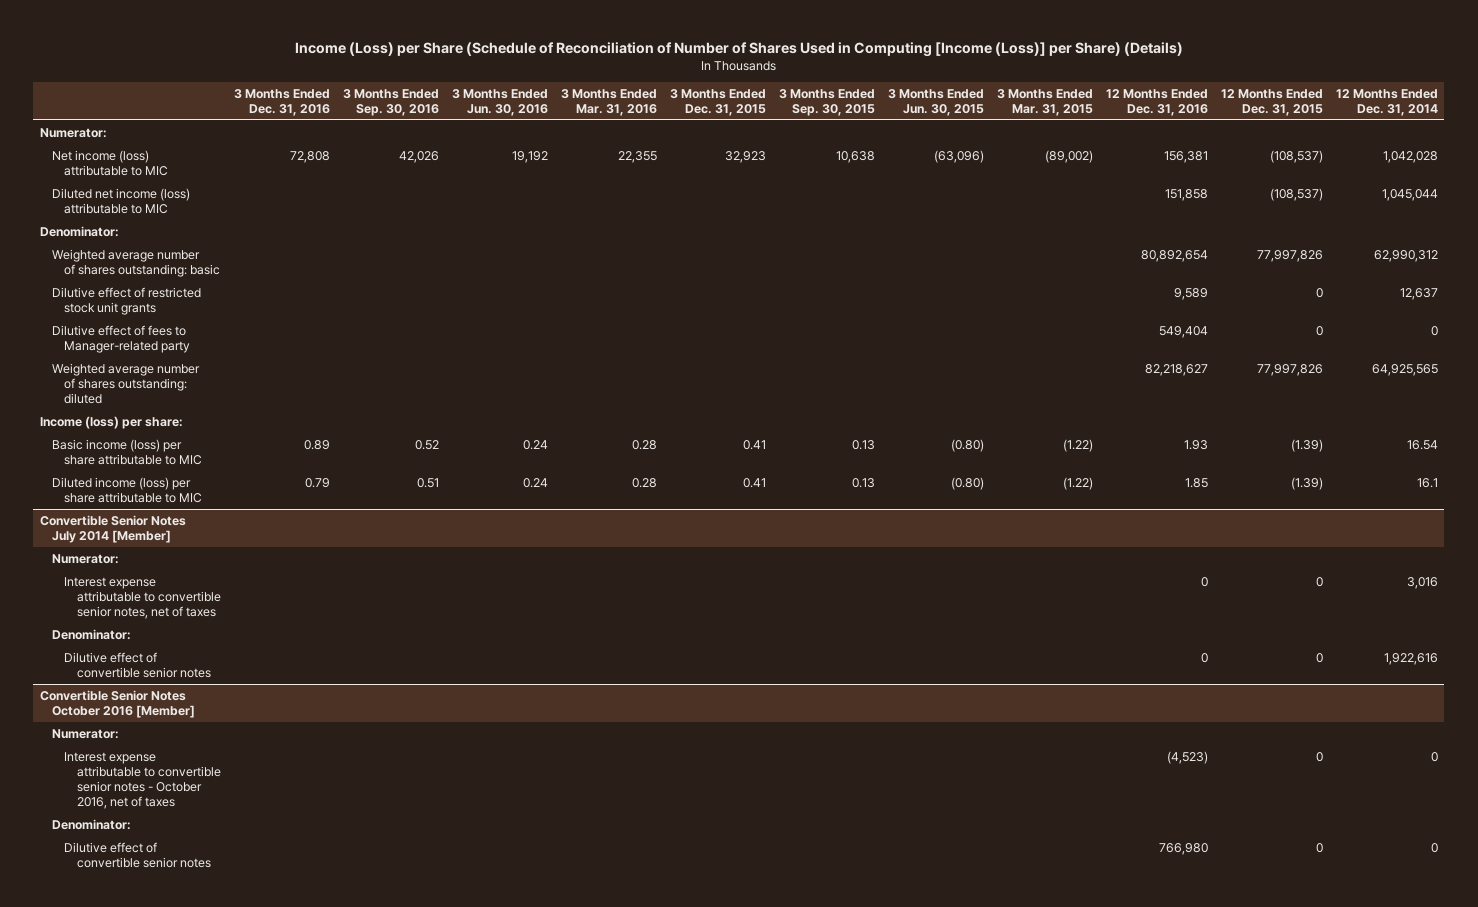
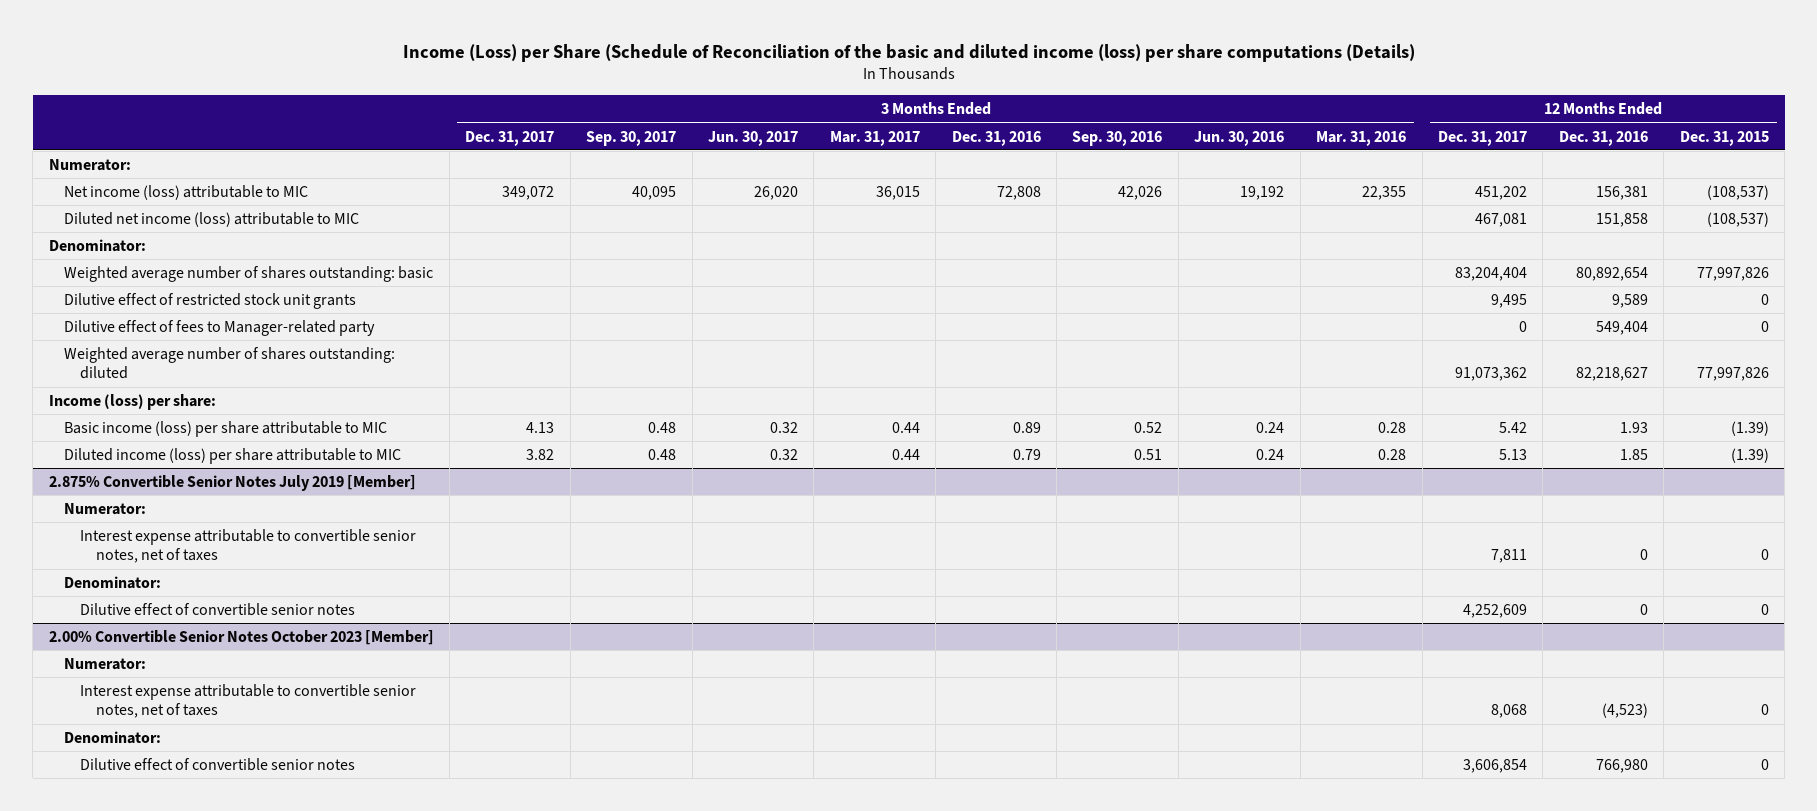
[294,41,1183,57] Income (Loss) per Share (Schedule of Reconciliation of Number of Shares Used in Computing [Income (Loss)] per Share) (Details) -> [402,43,1415,62] Income (Loss) per Share (Schedule of Reconciliation of the basic and diluted income (loss) per share computations (Details)
[669,89,766,117] 3 Months Ended Dec. 31, 2015 -> none
[778,89,875,117] 3 Months Ended Sep. 30, 2015 -> none
[887,89,984,117] 3 Months Ended Jun. 30, 2015 -> none
[996,89,1093,117] 3 Months Ended Mar. 31, 2015 -> none
[1335,89,1438,117] 12 Months Ended Dec. 31, 2014 -> none
none -> [465,130,555,146] Dec. 31, 2017
none -> [586,130,677,146] Sep. 30, 2017
none -> [708,130,799,146] Jun. 30, 2017
none -> [829,130,920,146] Mar. 31, 2017
none -> [1437,130,1527,146] Dec. 31, 2017
[39,514,186,543] Convertible Senior Notes July 2014 [Member] -> [48,474,416,491] 2.875% Convertible Senior Notes July 2019 [Member]
[39,689,195,718] Convertible Senior Notes October 2016 [Member] -> [48,629,434,645] 2.00% Convertible Senior Notes October 2023 [Member]
[64,751,221,809] Interest expense attributable to convertible senior notes - October 2016, net of taxes -> [80,683,417,719] Interest expense attributable to convertible senior notes, net of taxes

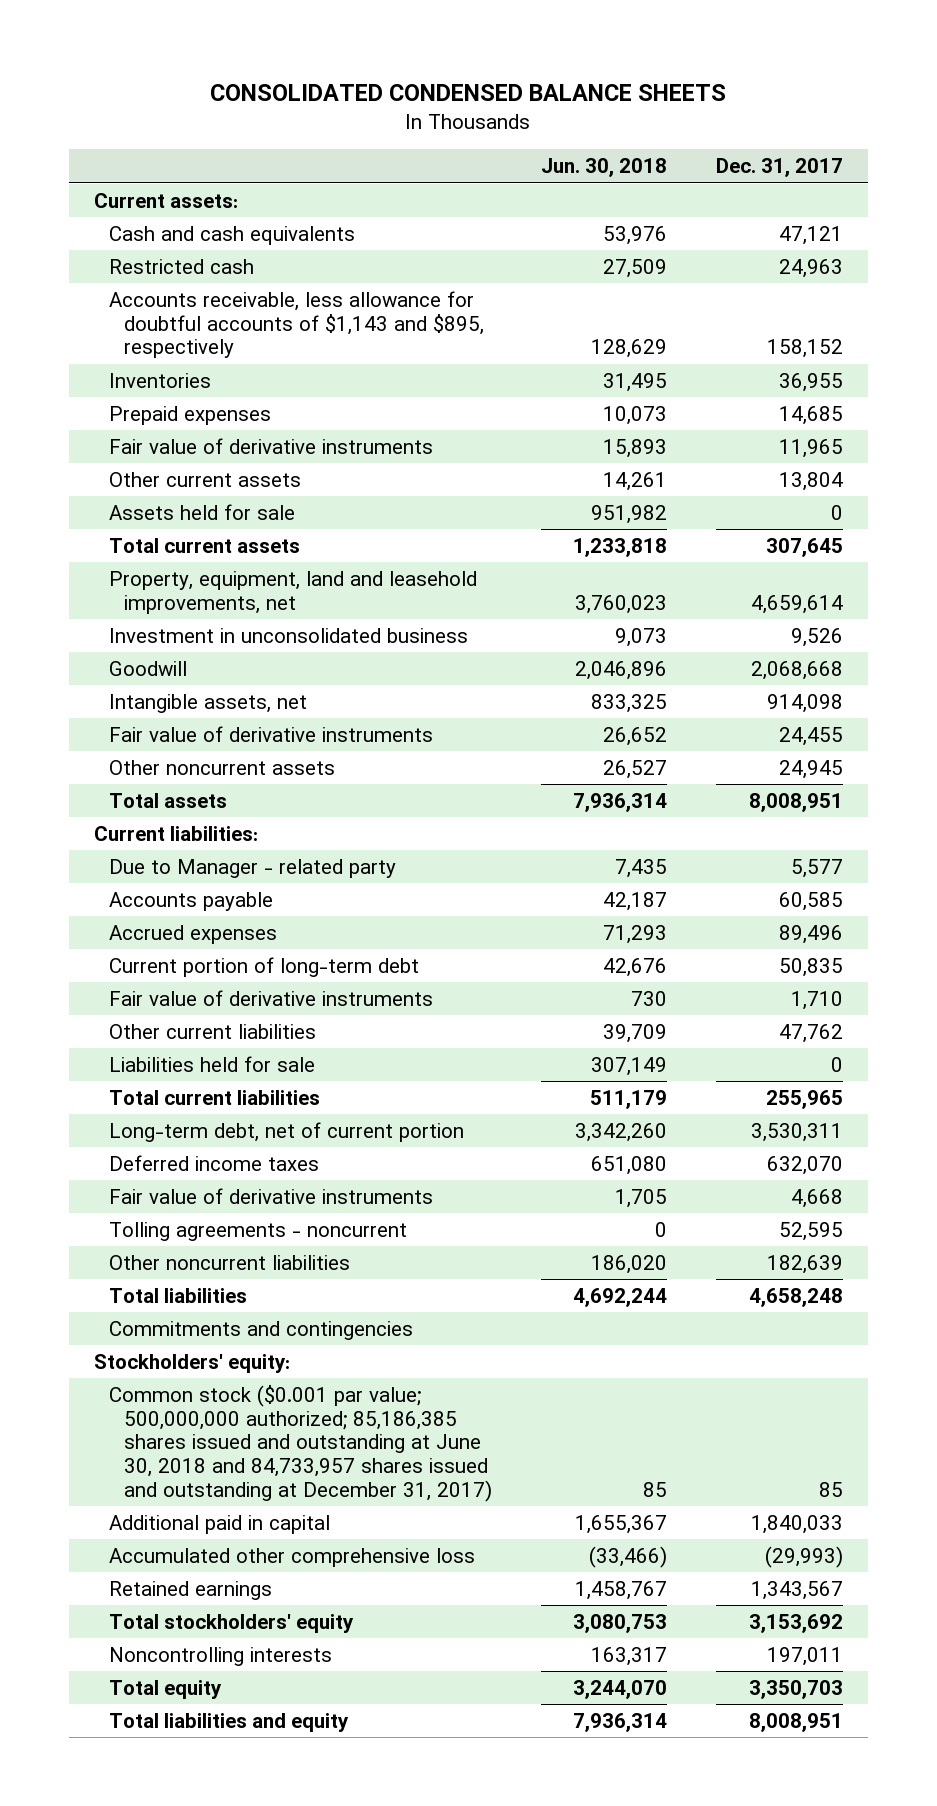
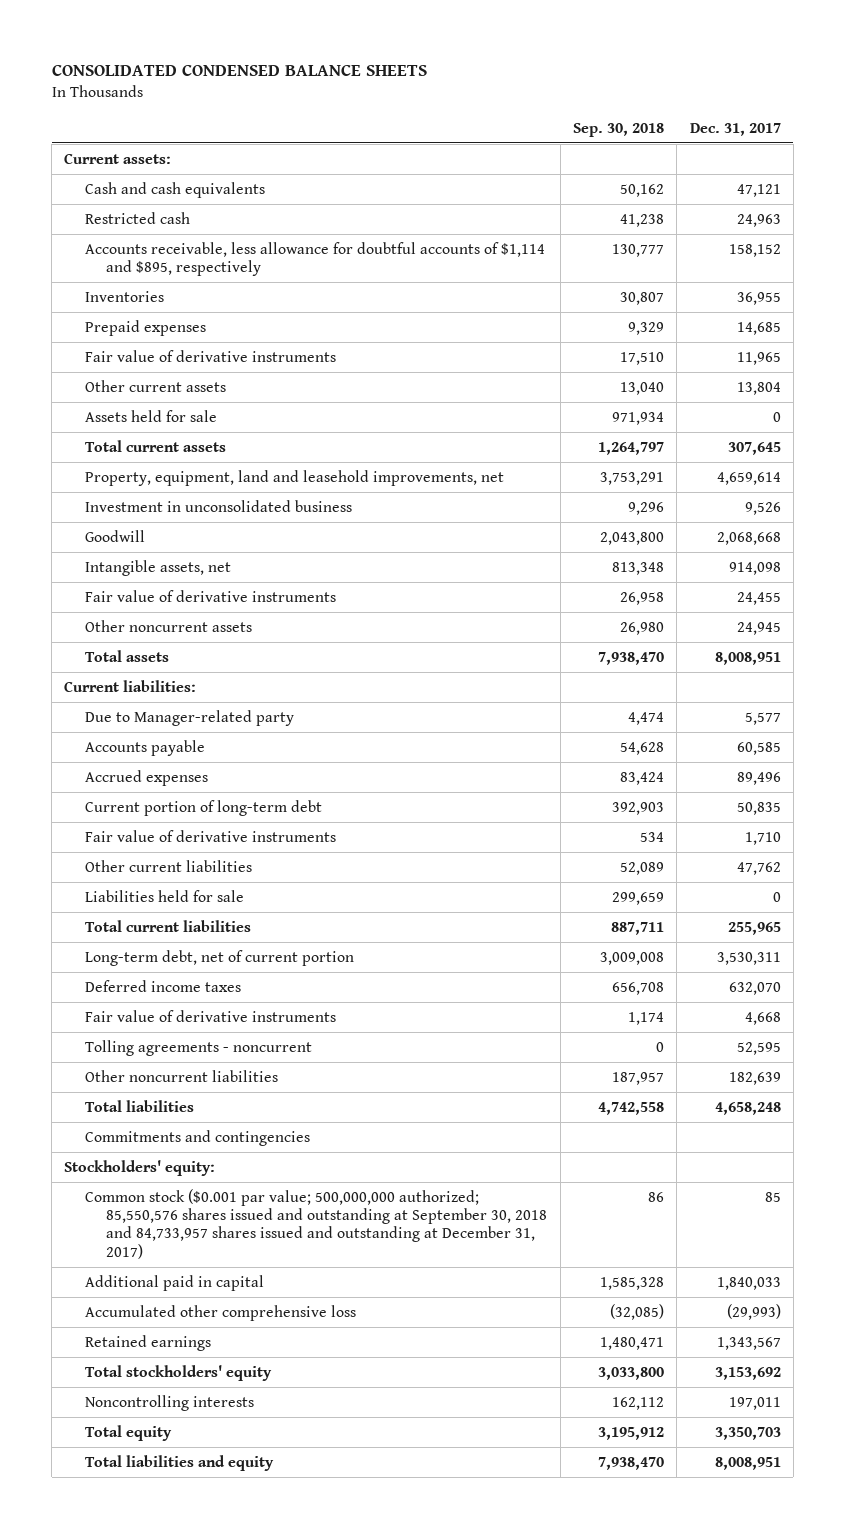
[541,158,668,178] Jun. 30, 2018 -> none
none -> [572,122,664,137] Sep. 30, 2018
[108,290,484,359] Accounts receivable, less allowance for doubtful accounts of $1,143 and $895, respectively -> [85,241,546,277] Accounts receivable, less allowance for doubtful accounts of $1,114 and $895, respectively
[108,858,396,878] Due to Manager - related party -> [85,709,295,726] Due to Manager-related party
[108,1384,492,1502] Common stock ($0.001 par value; 500,000,000 authorized; 85,186,385 shares issued and outstanding at June 30, 2018 and 84,733,957 shares issued and outstanding at December 31, 2017) -> [85,1188,548,1259] Common stock ($0.001 par value; 500,000,000 authorized; 85,550,576 shares issued and outstanding at September 30, 2018 and 84,733,957 shares issued and outstanding at December 31, 2017)

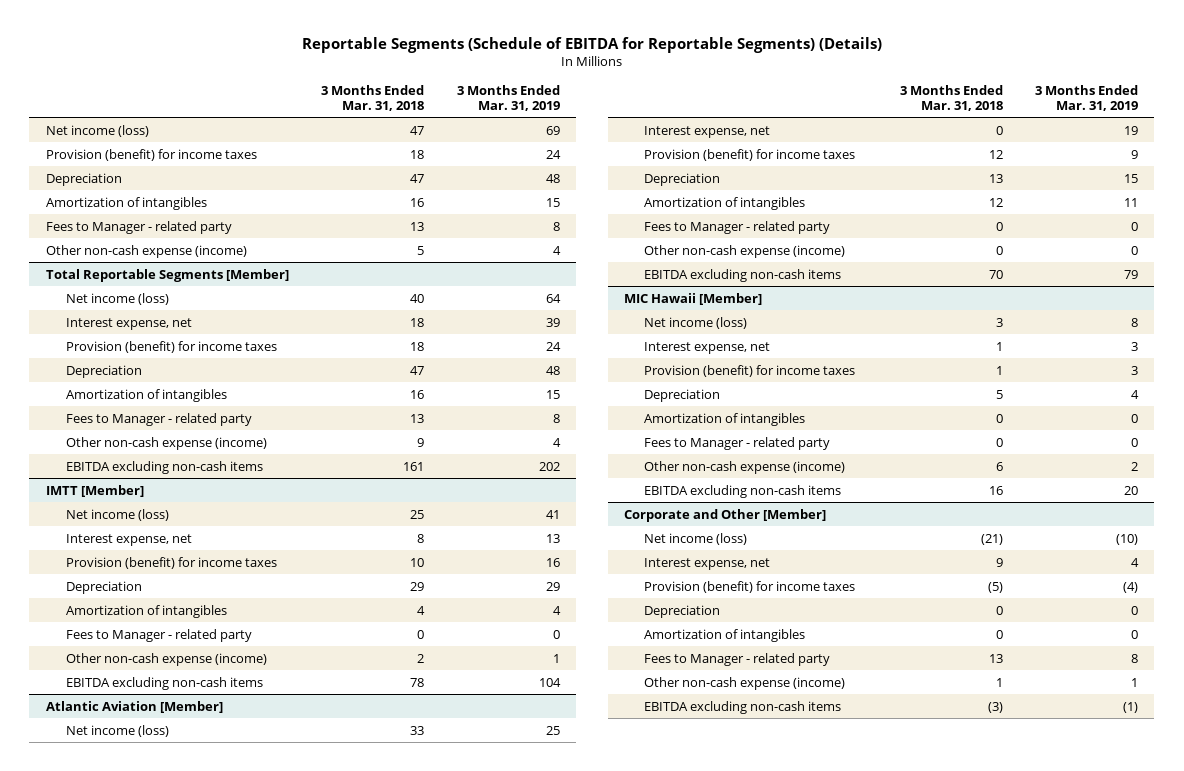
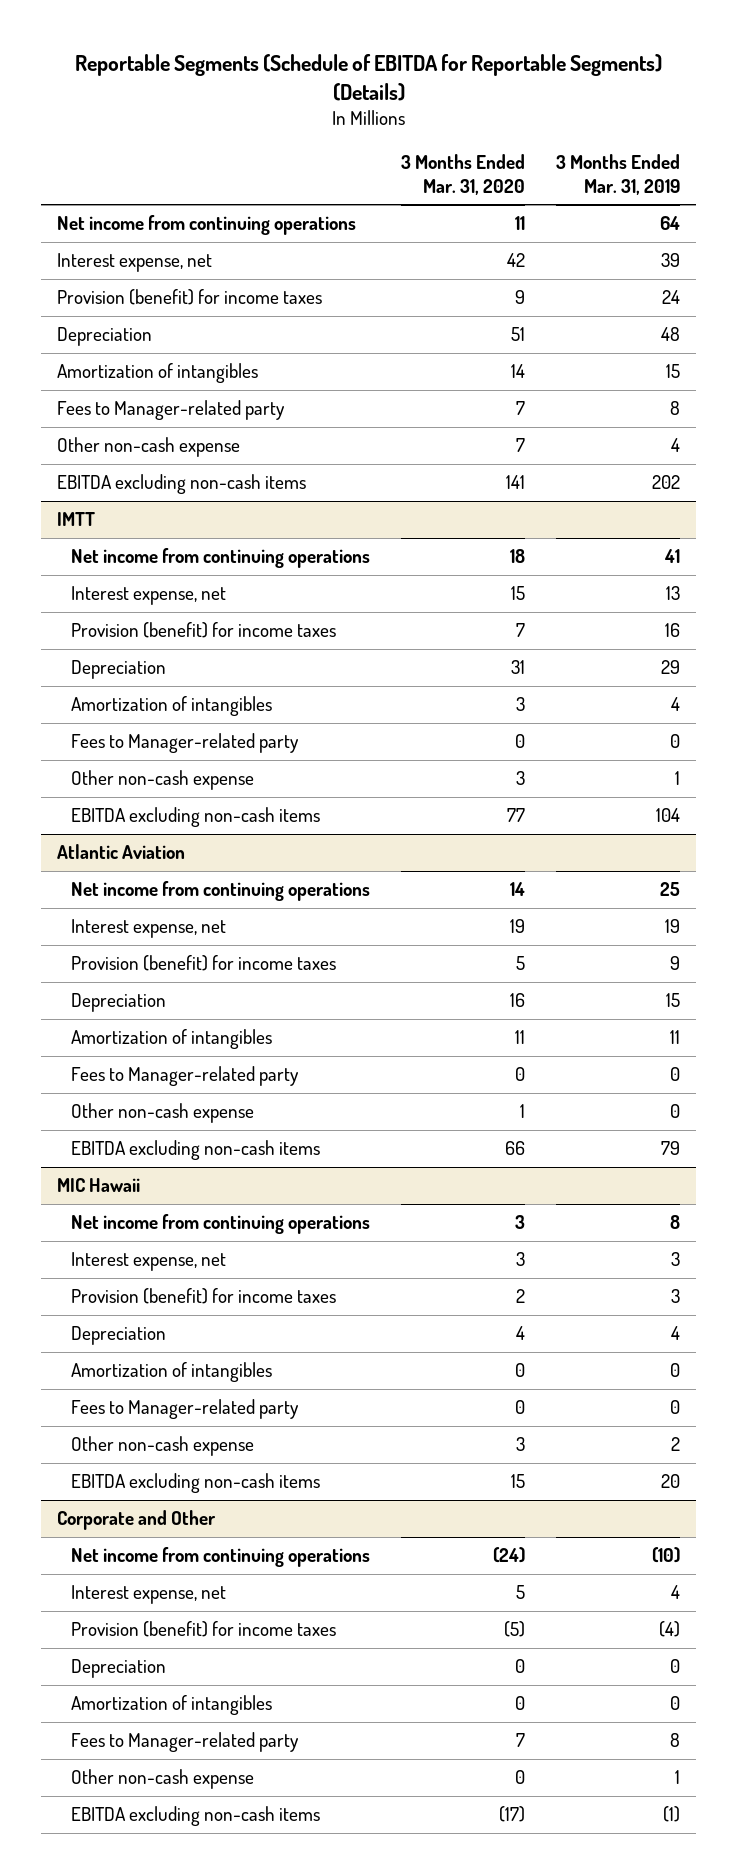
[321,84,425,111] 3 Months Ended Mar. 31, 2018 -> none
none -> [401,154,526,195] 3 Months Ended Mar. 31, 2020
[45,124,149,137] Net income (loss) -> none
[45,148,257,161] Provision (benefit) for income taxes -> none
[45,172,122,186] Depreciation -> none
[45,196,207,210] Amortization of intangibles -> none
[45,220,232,234] Fees to Manager - related party -> none
[45,244,247,258] Other non-cash expense (income) -> none
[45,268,289,282] Total Reportable Segments [Member] -> none
[65,292,169,305] Net income (loss) -> none
none -> [56,215,356,236] Net income from continuing operations
[65,412,252,426] Fees to Manager - related party -> [56,400,285,421] Fees to Manager-related party
[65,436,267,450] Other non-cash expense (income) -> [56,437,240,458] Other non-cash expense
[65,508,169,521] Net income (loss) -> none
[45,484,144,497] IMTT [Member] -> [56,512,95,527] IMTT
none -> [71,548,371,569] Net income from continuing operations
[65,628,252,642] Fees to Manager - related party -> [71,733,300,754] Fees to Manager-related party
[65,652,267,666] Other non-cash expense (income) -> [71,770,255,791] Other non-cash expense
[65,724,169,737] Net income (loss) -> none
[45,700,223,713] Atlantic Aviation [Member] -> [56,844,185,860] Atlantic Aviation
none -> [71,881,371,902] Net income from continuing operations
[643,220,830,234] Fees to Manager - related party -> [71,1066,300,1087] Fees to Manager-related party
[643,244,845,258] Other non-cash expense (income) -> [71,1103,255,1124] Other non-cash expense
[643,316,747,329] Net income (loss) -> none
[623,292,762,305] MIC Hawaii [Member] -> [56,1178,140,1193] MIC Hawaii
none -> [71,1214,371,1235] Net income from continuing operations
[643,436,830,450] Fees to Manager - related party -> [71,1399,300,1420] Fees to Manager-related party
[643,460,845,474] Other non-cash expense (income) -> [71,1436,255,1457] Other non-cash expense
[643,532,747,545] Net income (loss) -> none
[623,508,826,522] Corporate and Other [Member] -> [56,1510,216,1531] Corporate and Other
none -> [71,1547,371,1568] Net income from continuing operations
[643,652,830,666] Fees to Manager - related party -> [71,1732,300,1753] Fees to Manager-related party
[643,676,845,690] Other non-cash expense (income) -> [71,1769,255,1790] Other non-cash expense

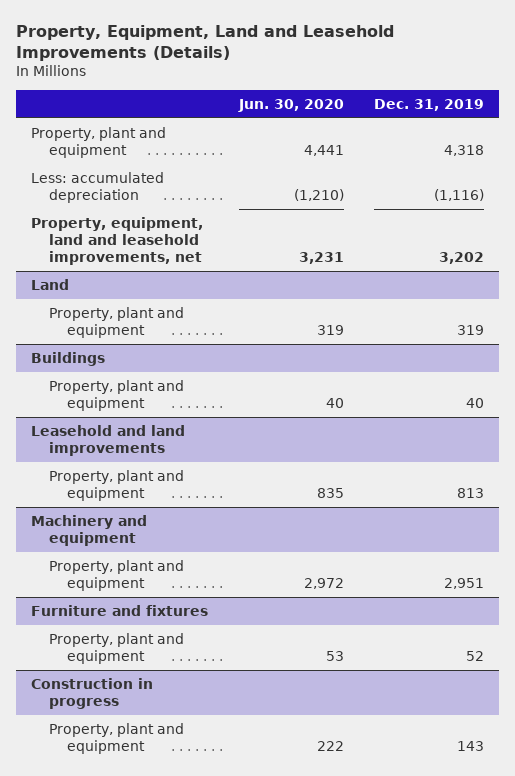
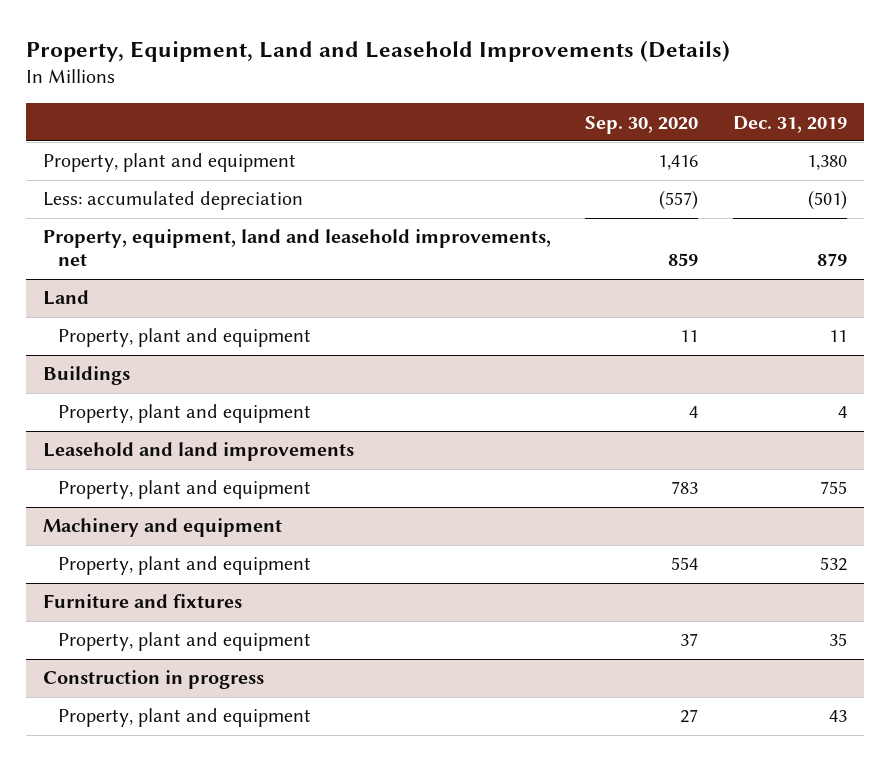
[237,98,344,112] Jun. 30, 2020 -> none
none -> [585,115,699,134] Sep. 30, 2020
[444,144,485,156] 4,318 -> [806,155,847,171] 1,380
[434,188,485,201] (1,116) -> [807,190,847,211] (501)
[439,252,485,265] 3,202 -> [816,253,847,267] 879
[457,324,485,335] 319 -> [828,330,847,343] 11
[466,397,485,408] 40 -> [837,406,847,419] 4
[457,487,485,498] 813 -> [819,481,847,495] 755
[444,577,485,589] 2,951 -> [819,557,847,572] 532
[466,650,485,661] 52 -> [828,633,847,647] 35
[457,740,485,751] 143 -> [828,710,847,723] 43

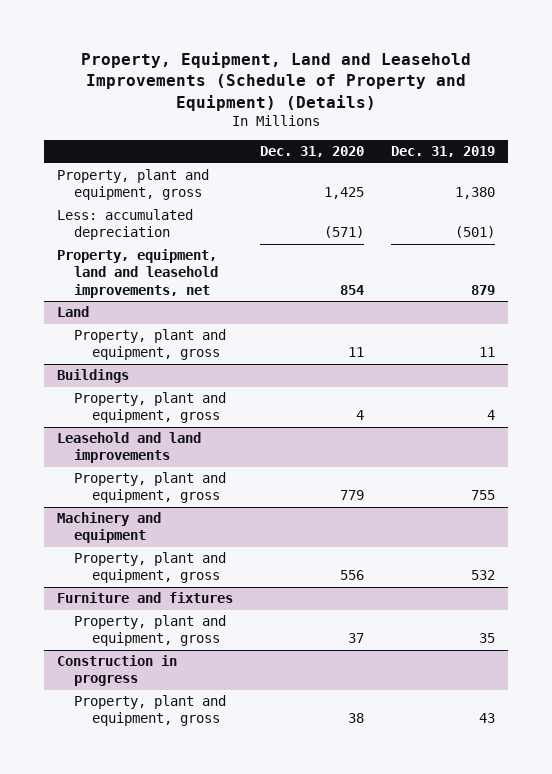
[25,39,730,62] Property, Equipment, Land and Leasehold Improvements (Details) -> [80,51,471,111] Property, Equipment, Land and Leasehold Improvements (Schedule of Property and Equipment) (Details)
[585,115,699,134] Sep. 30, 2020 -> none
none -> [259,146,364,158] Dec. 31, 2020
[43,153,297,173] Property, plant and equipment -> [56,169,209,201] Property, plant and equipment, gross
[57,328,311,348] Property, plant and equipment -> [74,329,227,361] Property, plant and equipment, gross
[57,404,311,424] Property, plant and equipment -> [74,392,227,424] Property, plant and equipment, gross
[57,480,311,500] Property, plant and equipment -> [74,472,227,504] Property, plant and equipment, gross
[57,556,311,576] Property, plant and equipment -> [74,552,227,584] Property, plant and equipment, gross
[57,632,311,652] Property, plant and equipment -> [74,615,227,647] Property, plant and equipment, gross
[57,708,311,728] Property, plant and equipment -> [74,695,227,727] Property, plant and equipment, gross

